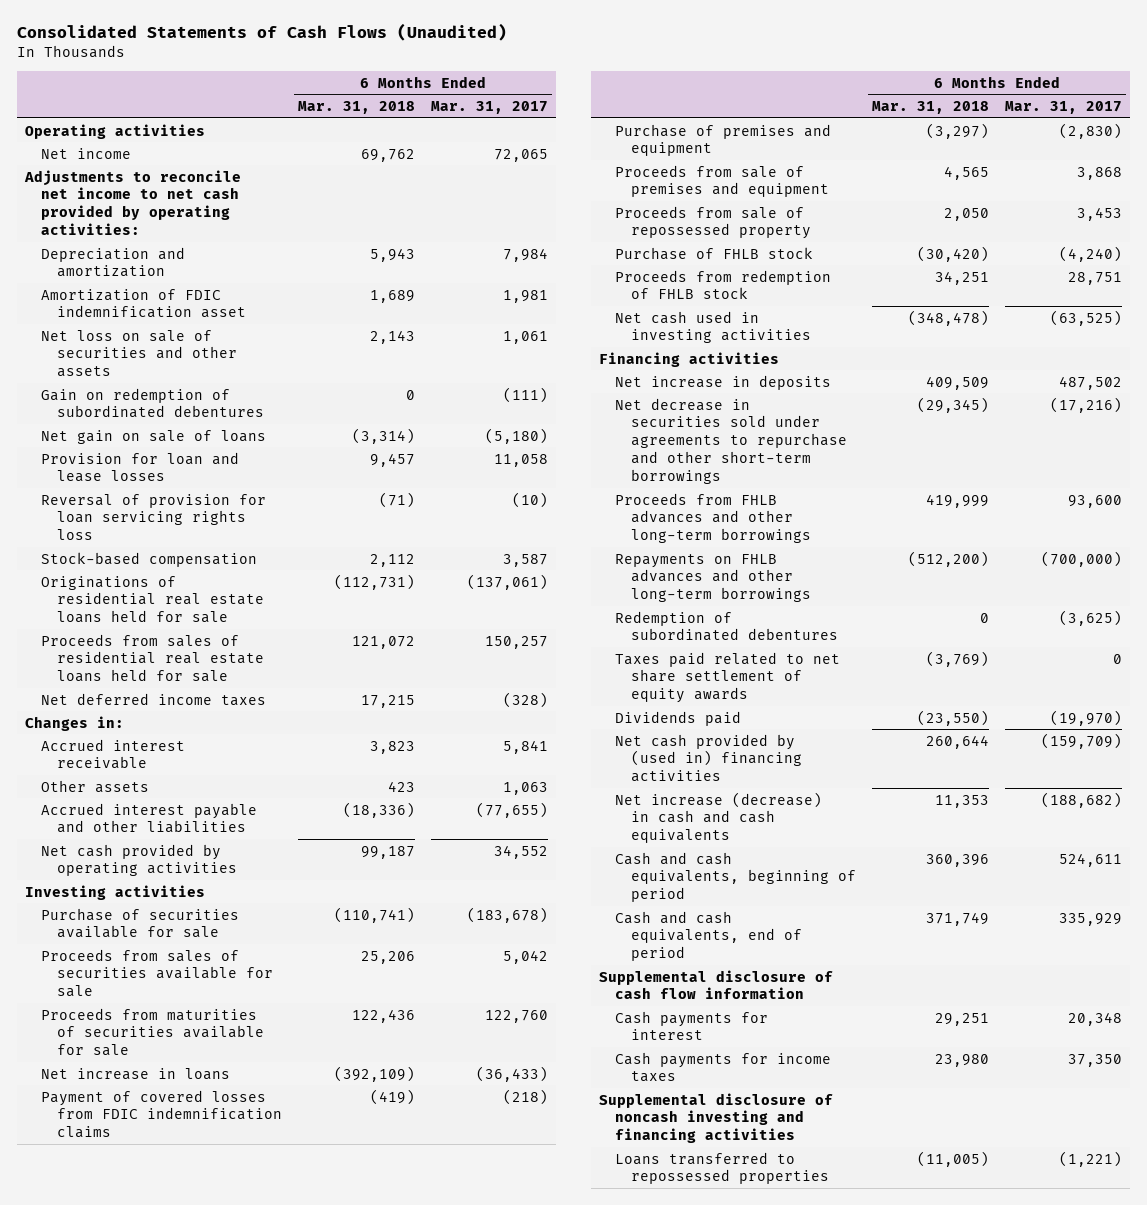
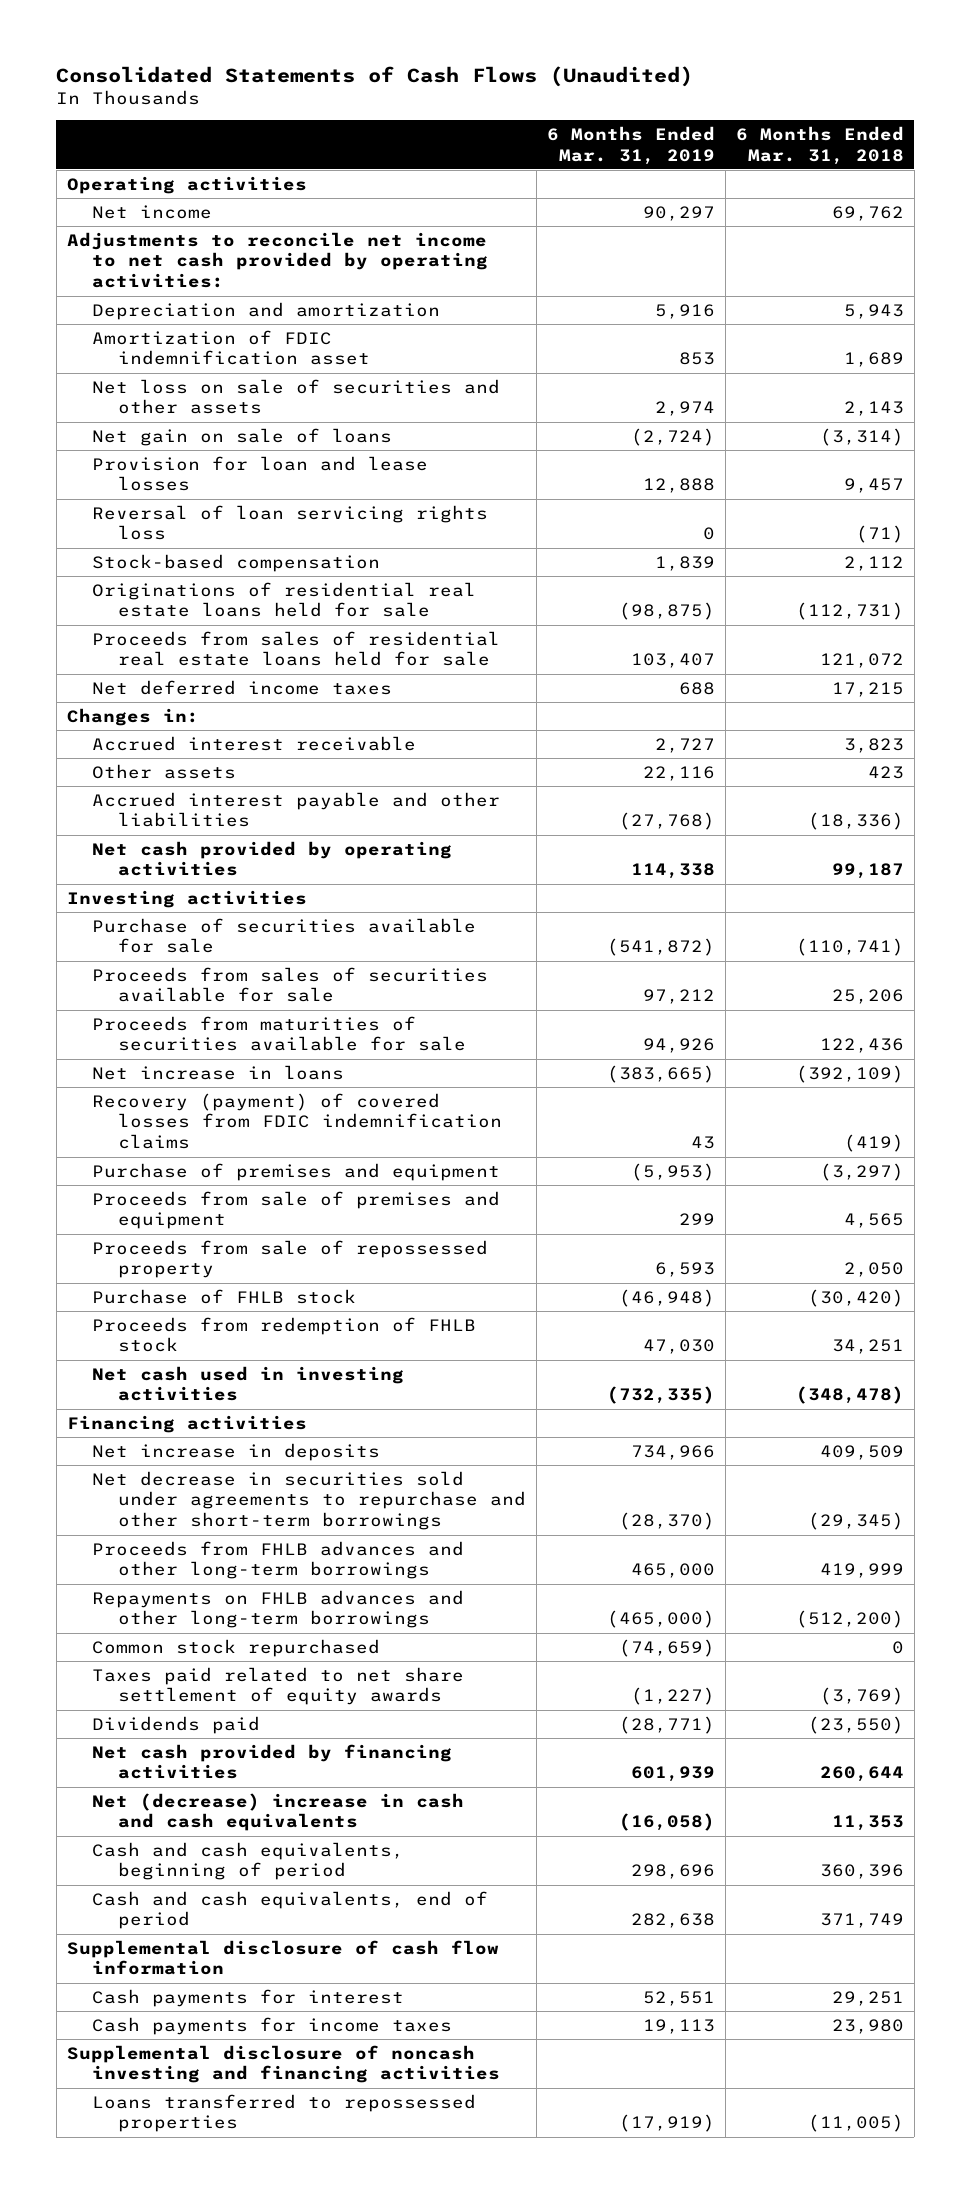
[431,100,549,114] Mar. 31, 2017 -> none
none -> [547,125,716,165] 6 Months Ended Mar. 31, 2019
[40,387,264,419] Gain on redemption of subordinated debentures -> none
[40,493,266,541] Reversal of provision for loan servicing rights loss -> [92,504,489,541] Reversal of loan servicing rights loss
[40,1089,282,1139] Payment of covered losses from FDIC indemnification claims -> [92,1092,503,1150] Recovery (payment) of covered losses from FDIC indemnification claims
[614,610,838,642] Redemption of subordinated debentures -> none
none -> [92,1638,381,1657] Common stock repurchased
[614,733,802,783] Net cash provided by (used in) financing activities -> [92,1743,453,1780] Net cash provided by financing activities
[614,791,822,844] Net increase (decrease) in cash and cash equivalents -> [92,1792,465,1832] Net (decrease) increase in cash and cash equivalents

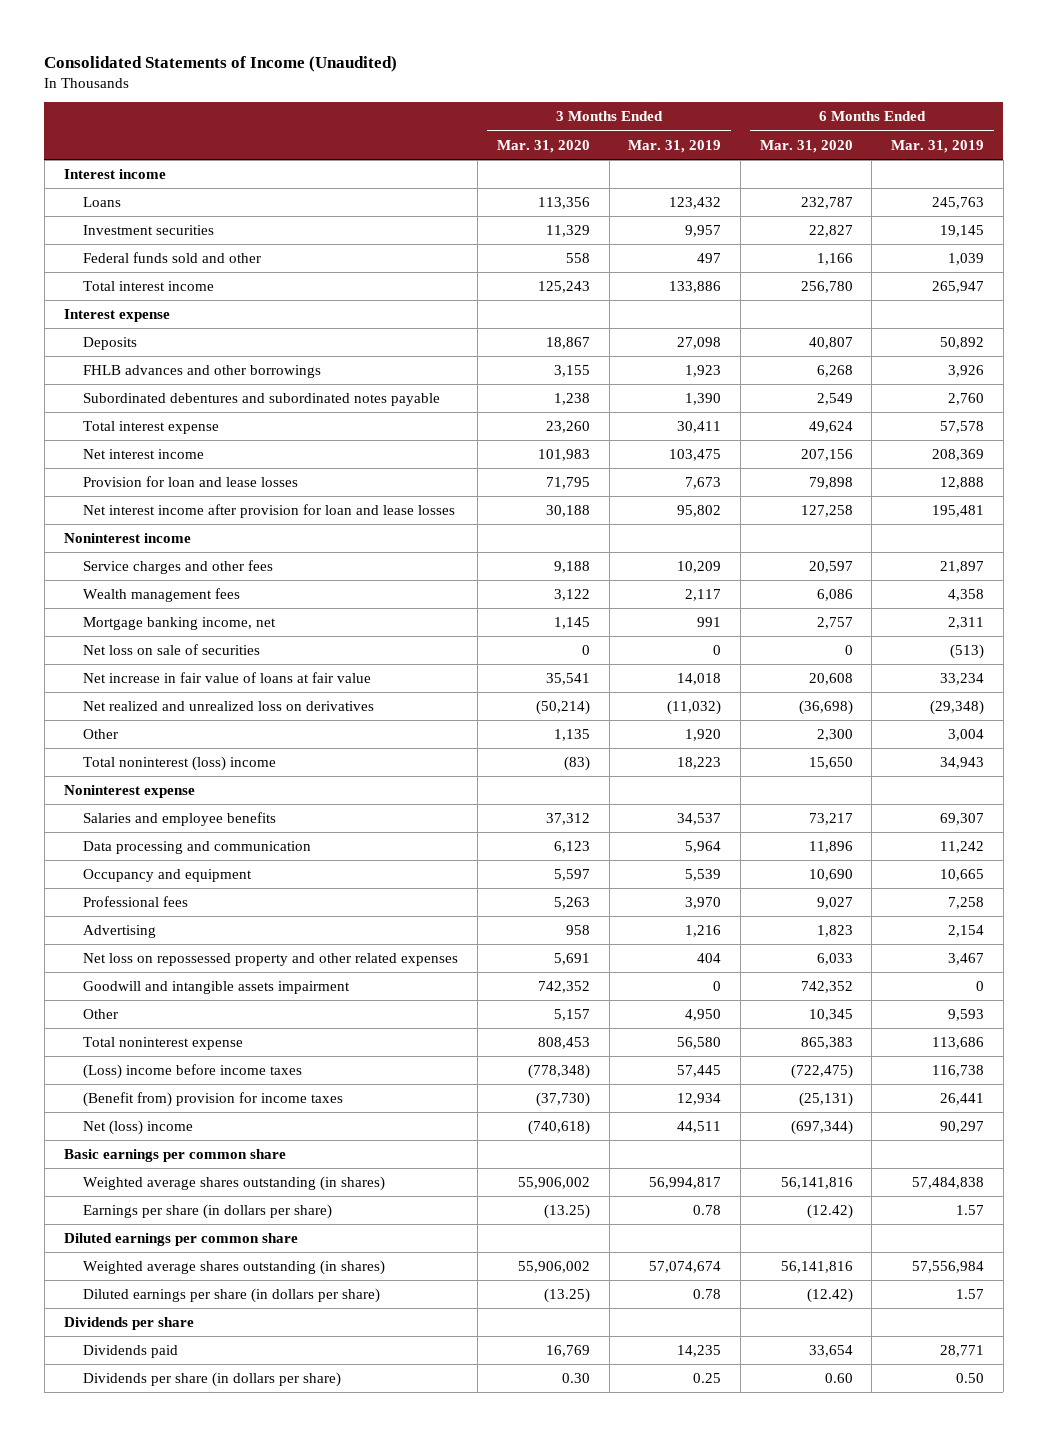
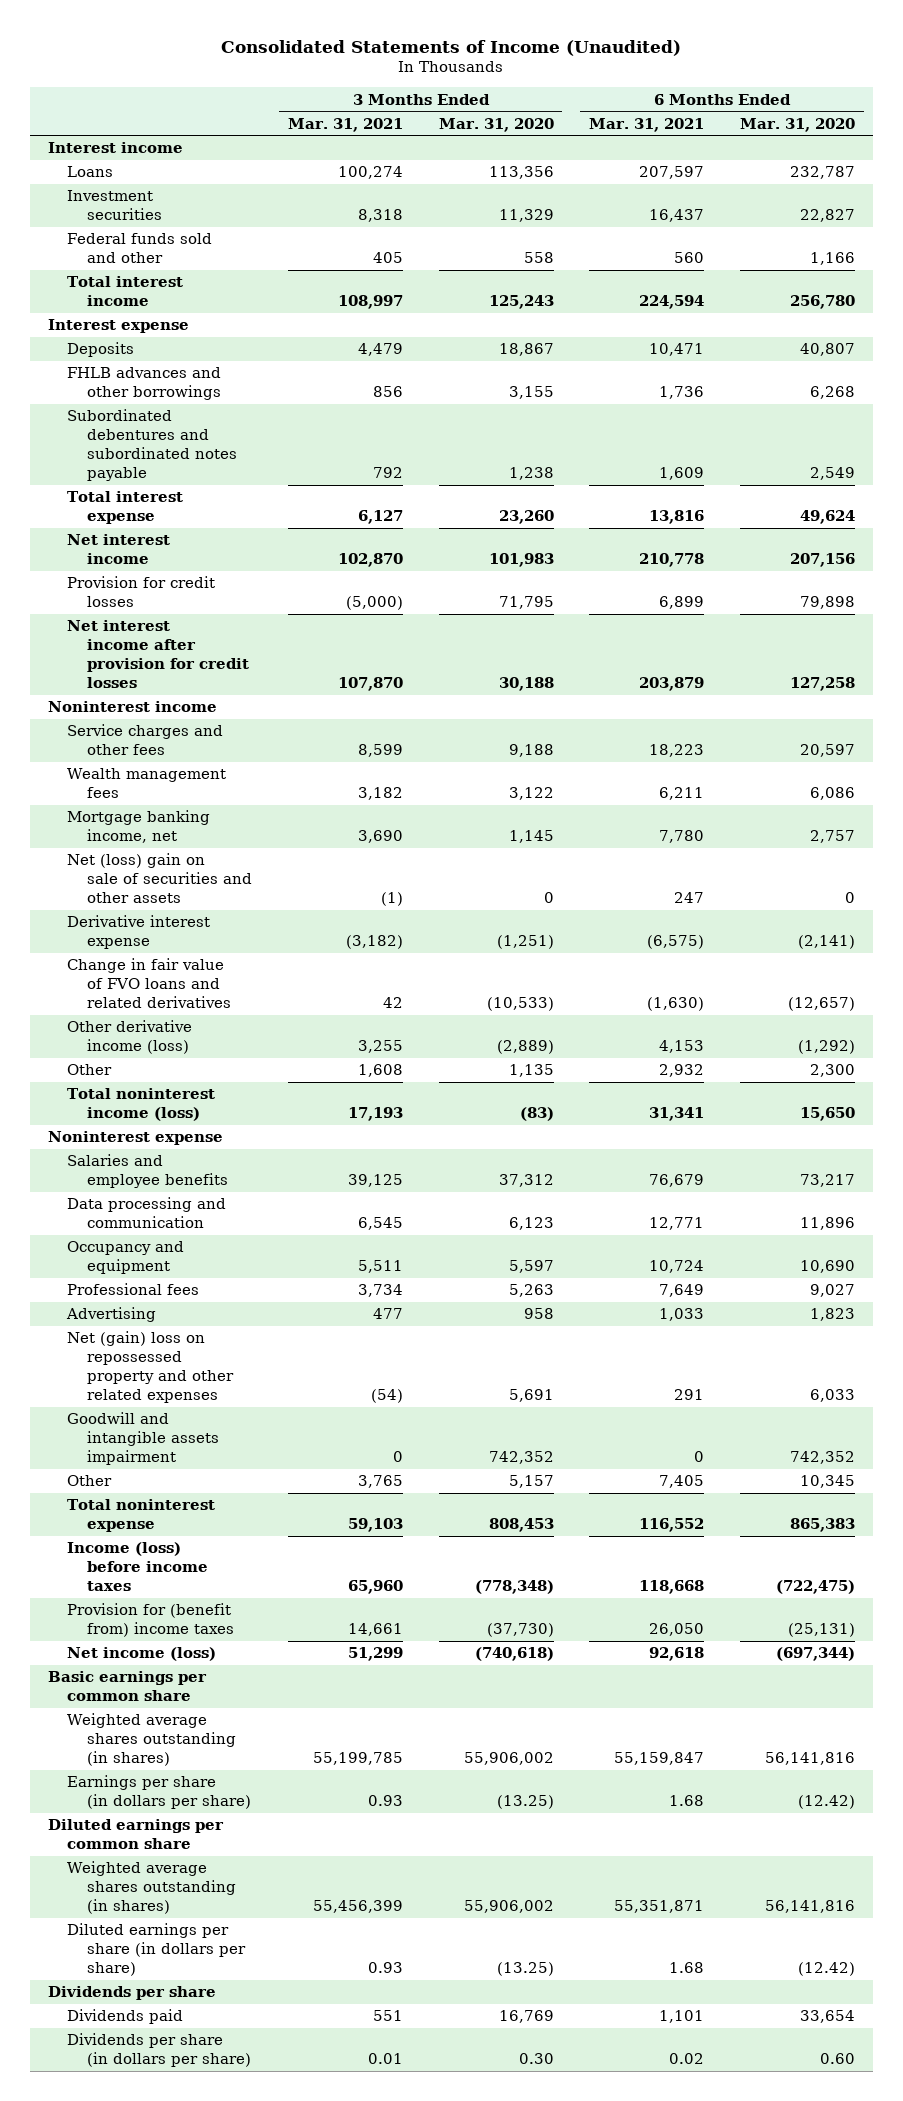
[628,139,722,153] Mar. 31, 2019 -> none
[891,139,985,153] Mar. 31, 2019 -> none
none -> [287,117,403,132] Mar. 31, 2021
none -> [589,117,705,132] Mar. 31, 2021
[83,476,299,488] Provision for loan and lease losses -> [67,576,216,608] Provision for credit losses
[83,504,456,519] Net interest income after provision for loan and lease losses -> [67,620,249,688] Net interest income after provision for credit losses
[83,701,375,712] Net realized and unrealized loss on derivatives -> none
[83,644,261,656] Net loss on sale of securities -> [67,853,252,904] Net (loss) gain on sale of securities and other assets
none -> [67,915,211,950] Derivative interest expense
[83,672,372,684] Net increase in fair value of loans at fair value -> [67,958,231,1009] Change in fair value of FVO loans and related derivatives
[545,673,590,686] 35,541 -> [486,997,554,1012] (10,533)
[808,673,853,686] 20,608 -> [788,997,856,1012] (12,657)
none -> [67,1020,193,1055] Other derivative income (loss)
[83,756,277,772] Total noninterest (loss) income -> [67,1088,216,1122] Total noninterest income (loss)
[83,953,459,967] Net loss on repossessed property and other related expenses -> [67,1331,234,1403] Net (gain) loss on repossessed property and other related expenses
[83,1064,303,1080] (Loss) income before income taxes -> [67,1542,208,1592] Income (loss) before income taxes
[83,1092,344,1108] (Benefit from) provision for income taxes -> [67,1603,234,1638] Provision for (benefit from) income taxes
[83,1120,194,1136] Net (loss) income -> [67,1647,217,1662] Net income (loss)

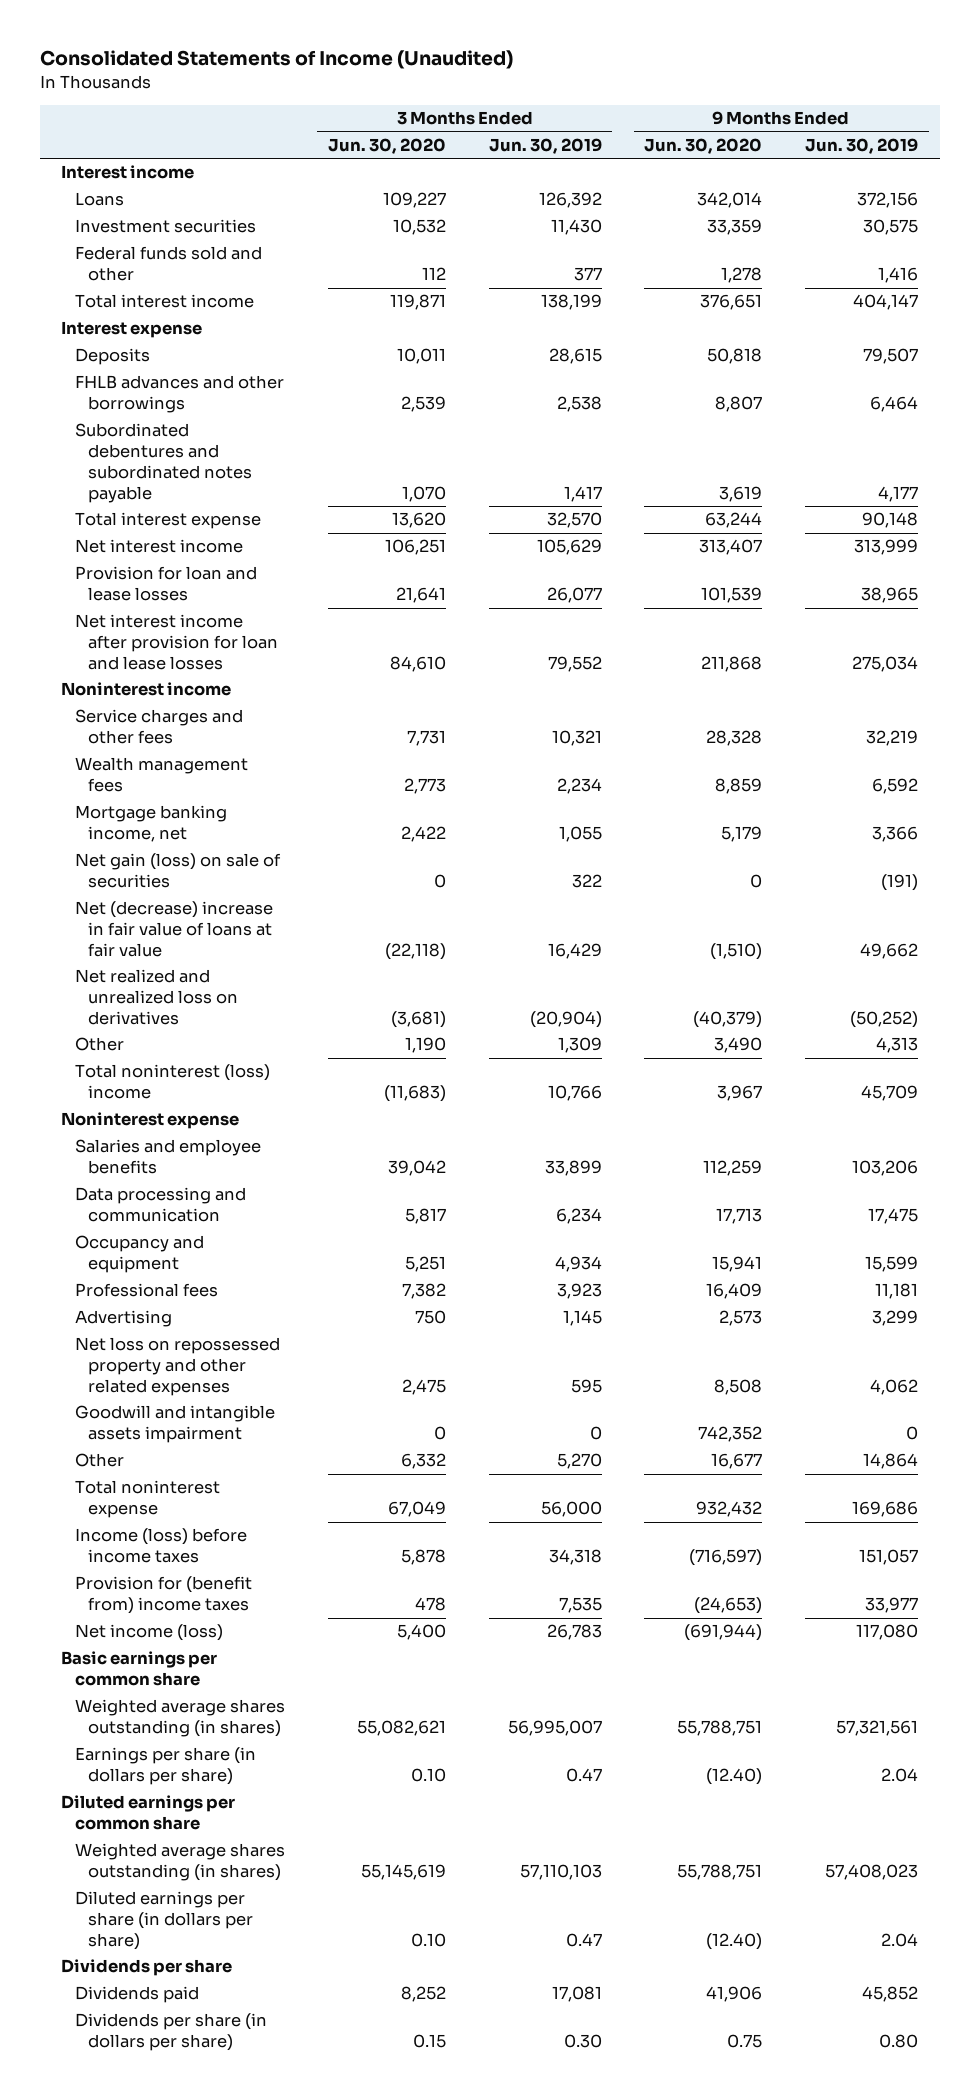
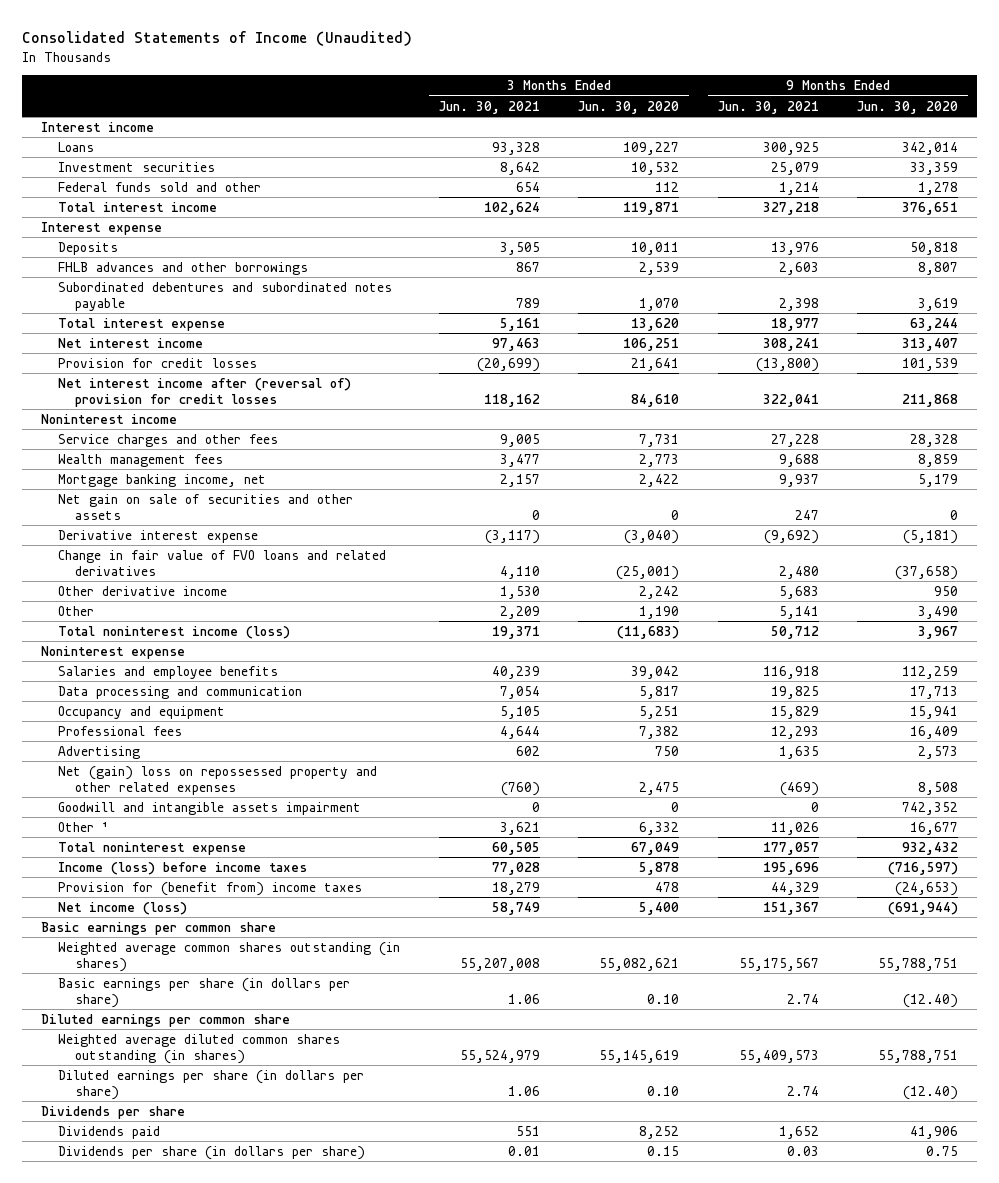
[488,137,602,154] Jun. 30, 2019 -> none
[805,137,919,154] Jun. 30, 2019 -> none
none -> [438,100,540,114] Jun. 30, 2021
none -> [717,100,819,114] Jun. 30, 2021
[74,566,257,602] Provision for loan and lease losses -> [58,357,258,368] Provision for credit losses
[74,614,279,671] Net interest income after provision for loan and lease losses -> [58,377,352,407] Net interest income after (reversal of) provision for credit losses
[74,969,239,1026] Net realized and unrealized loss on derivatives -> none
[74,853,281,889] Net gain (loss) on sale of securities -> [58,493,354,520] Net gain on sale of securities and other assets
none -> [58,529,259,543] Derivative interest expense
[74,901,273,958] Net (decrease) increase in fair value of loans at fair value -> [58,549,387,576] Change in fair value of FVO loans and related derivatives
[384,943,446,961] (22,118) -> [616,565,680,580] (25,001)
[710,943,763,961] (1,510) -> [895,565,959,580] (37,658)
none -> [58,585,228,596] Other derivative income
[74,1064,270,1100] Total noninterest (loss) income -> [58,625,291,639] Total noninterest income (loss)
[74,1337,280,1397] Net loss on repossessed property and other related expenses -> [58,765,378,795] Net (gain) loss on repossessed property and other related expenses
[74,1453,124,1468] Other -> [58,821,110,832] Other ¹
[74,1699,285,1738] Weighted average shares outstanding (in shares) -> [58,941,401,972] Weighted average common shares outstanding (in shares)
[74,1747,256,1786] Earnings per share (in dollars per share) -> [58,977,351,1008] Basic earnings per share (in dollars per share)
[74,1843,285,1882] Weighted average shares outstanding (in shares) -> [58,1033,341,1064] Weighted average diluted common shares outstanding (in shares)

